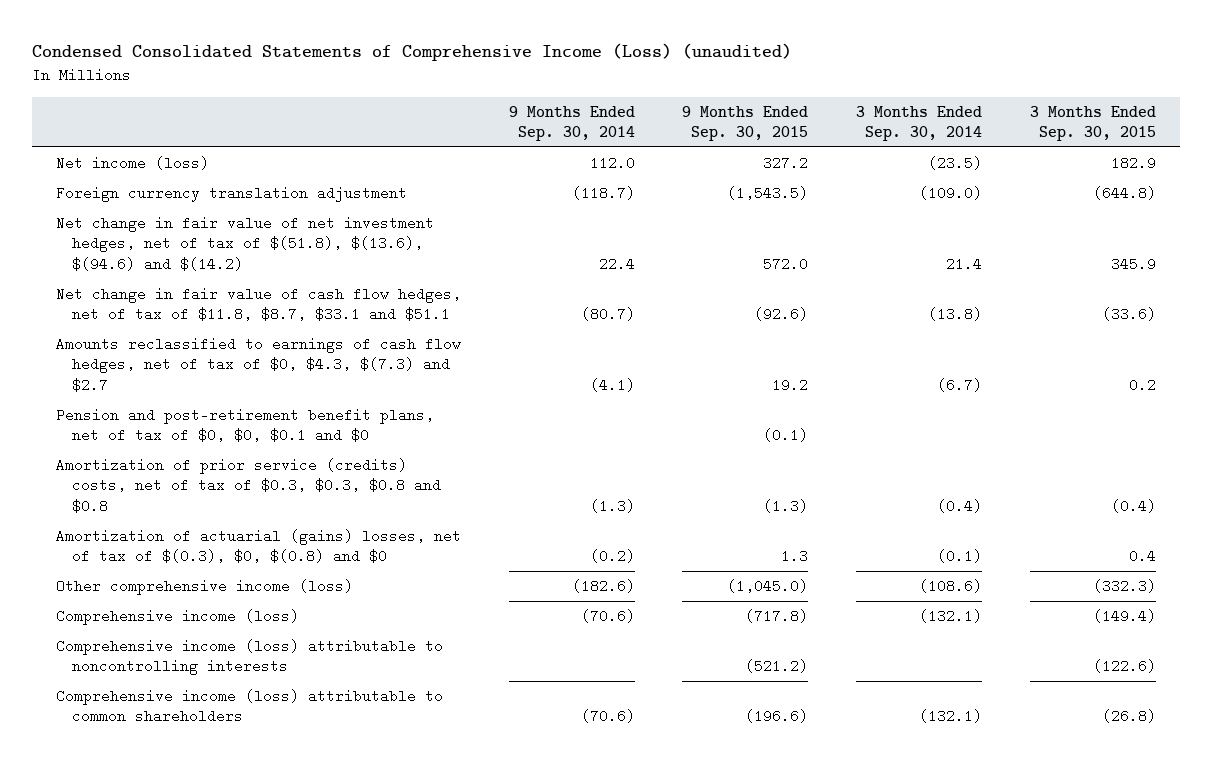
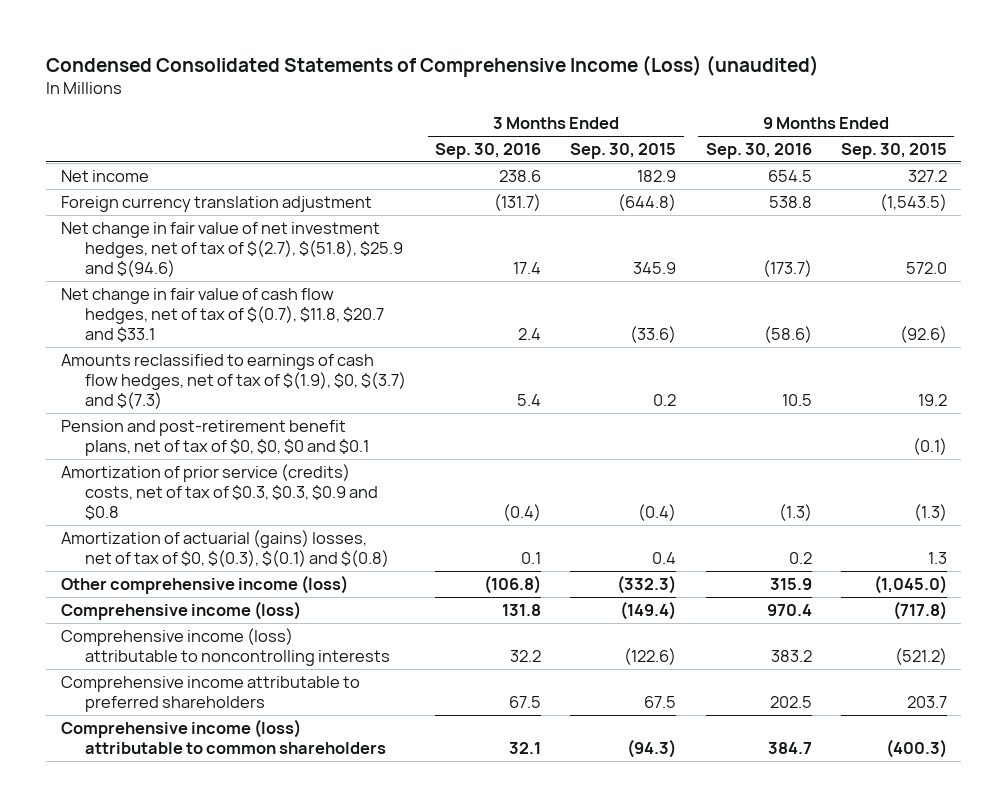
[508,105,635,142] 9 Months Ended Sep. 30, 2014 -> none
[856,105,983,142] 3 Months Ended Sep. 30, 2014 -> none
none -> [435,142,542,159] Sep. 30, 2016
none -> [705,142,812,159] Sep. 30, 2016
[55,156,209,171] Net income (loss) -> [60,169,149,182] Net income
[55,216,434,271] Net change in fair value of net investment hedges, net of tax of $(51.8), $(13.6), $(94.6) and $(14.2) -> [60,221,403,278] Net change in fair value of net investment hedges, net of tax of $(2.7), $(51.8), $25.9 and $(94.6)
[55,287,461,322] Net change in fair value of cash flow hedges, net of tax of $11.8, $8.7, $33.1 and $51.1 -> [60,287,384,343] Net change in fair value of cash flow hedges, net of tax of $(0.7), $11.8, $20.7 and $33.1
[55,337,461,392] Amounts reclassified to earnings of cash flow hedges, net of tax of $0, $4.3, $(7.3) and $2.7 -> [60,353,406,410] Amounts reclassified to earnings of cash flow hedges, net of tax of $(1.9), $0, $(3.7) and $(7.3)
[55,408,434,443] Pension and post-retirement benefit plans, net of tax of $0, $0, $0.1 and $0 -> [60,419,369,457] Pension and post-retirement benefit plans, net of tax of $0, $0, $0 and $0.1
[55,458,442,513] Amortization of prior service (credits) costs, net of tax of $0.3, $0.3, $0.8 and $0.8 -> [60,463,378,521] Amortization of prior service (credits) costs, net of tax of $0.3, $0.3, $0.9 and $0.8
[55,529,461,564] Amortization of actuarial (gains) losses, net of tax of $(0.3), $0, $(0.8) and $0 -> [60,529,389,568] Amortization of actuarial (gains) losses, net of tax of $0, $(0.3), $(0.1) and $(0.8)
none -> [60,675,360,713] Comprehensive income attributable to preferred shareholders
[745,709,809,724] (196.6) -> [885,739,947,759] (400.3)
[1102,709,1157,724] (26.8) -> [627,739,677,759] (94.3)

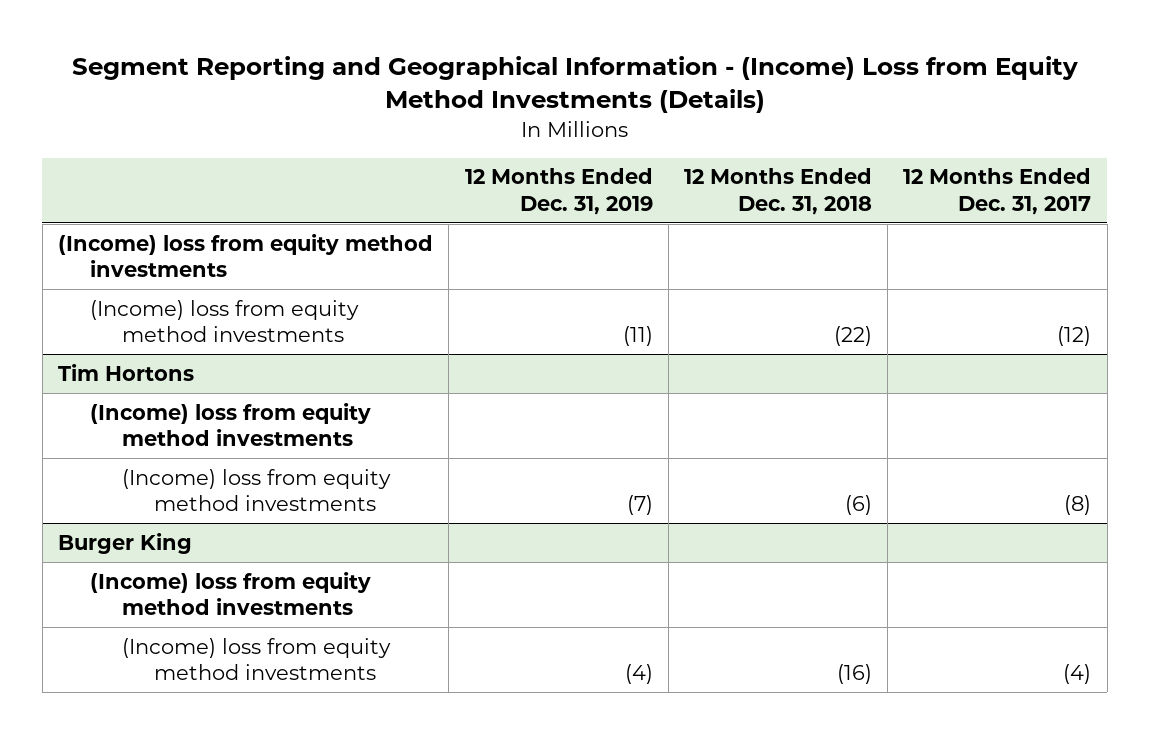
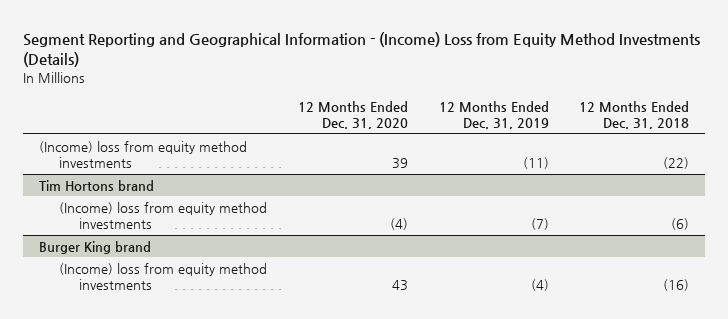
[903,168,1092,216] 12 Months Ended Dec. 31, 2017 -> none
none -> [297,100,408,130] 12 Months Ended Dec. 31, 2020
[58,233,434,278] (Income) loss from equity method investments -> none
[90,402,372,447] (Income) loss from equity method investments -> none
[58,363,195,381] Tim Hortons -> [38,179,154,191] Tim Hortons brand
[90,571,372,616] (Income) loss from equity method investments -> none
[58,532,193,554] Burger King -> [38,240,151,254] Burger King brand

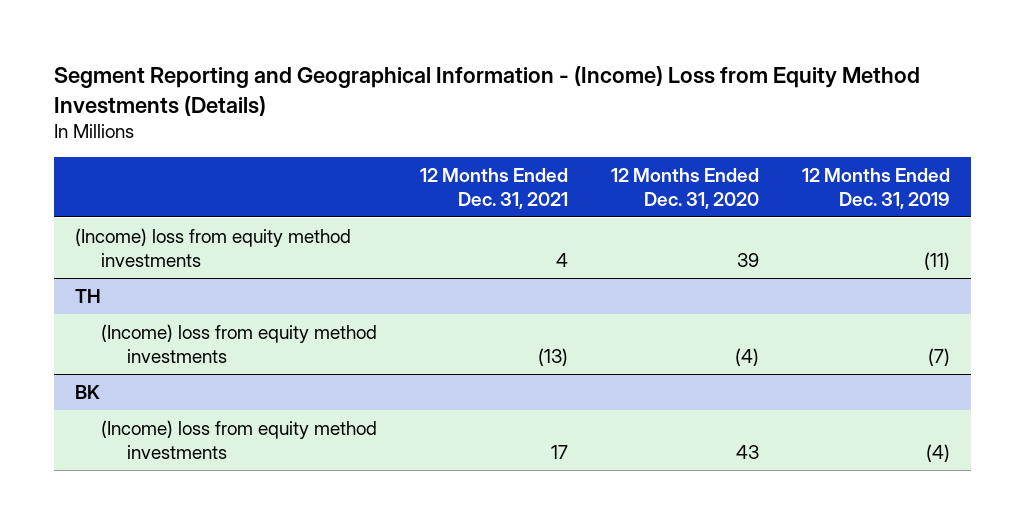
[579,100,690,130] 12 Months Ended Dec. 31, 2018 -> none
none -> [419,167,568,210] 12 Months Ended Dec. 31, 2021
[38,179,154,191] Tim Hortons brand -> [75,288,102,303] TH
[38,240,151,254] Burger King brand -> [75,384,101,399] BK

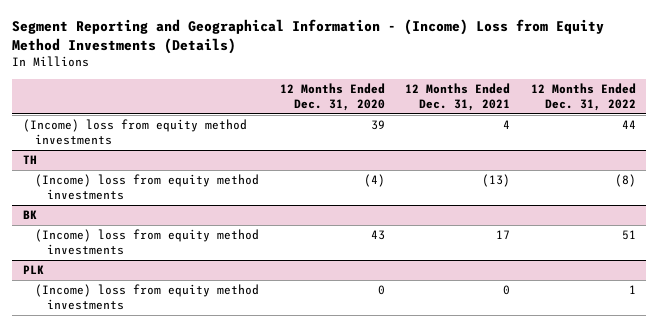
[801,167,950,210] 12 Months Ended Dec. 31, 2019 -> none
none -> [531,82,637,111] 12 Months Ended Dec. 31, 2022
none -> [22,265,44,275] PLK
none -> [34,284,259,311] (Income) loss from equity method investments

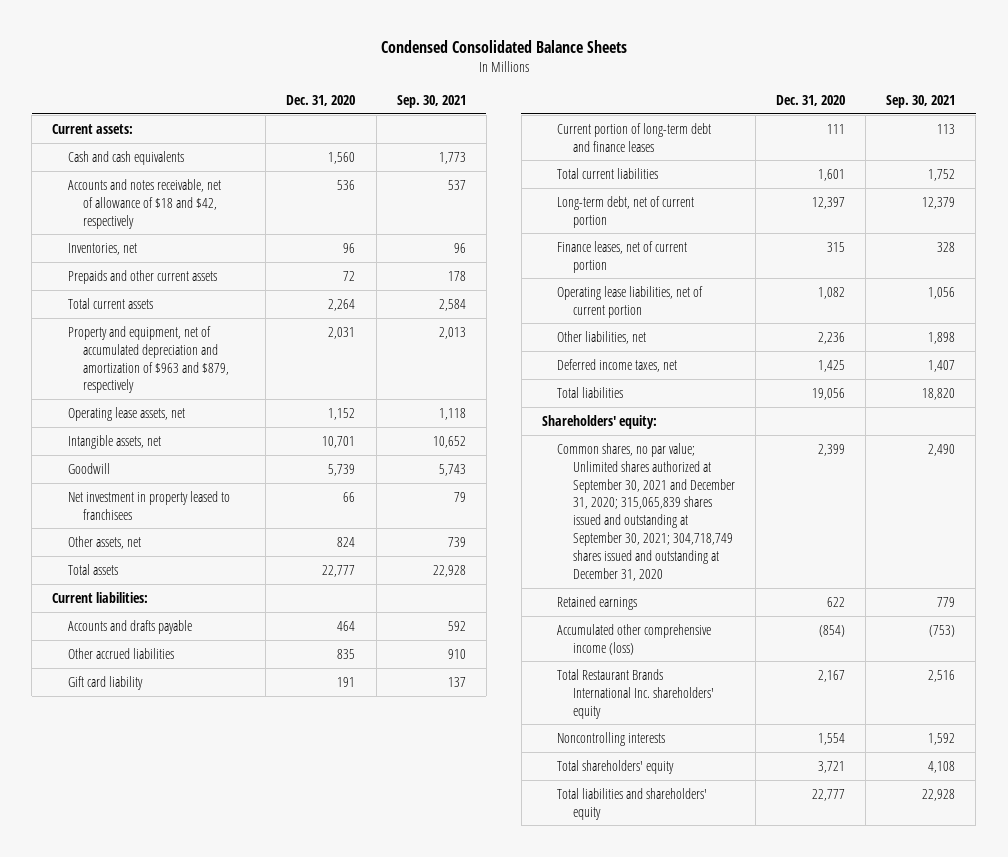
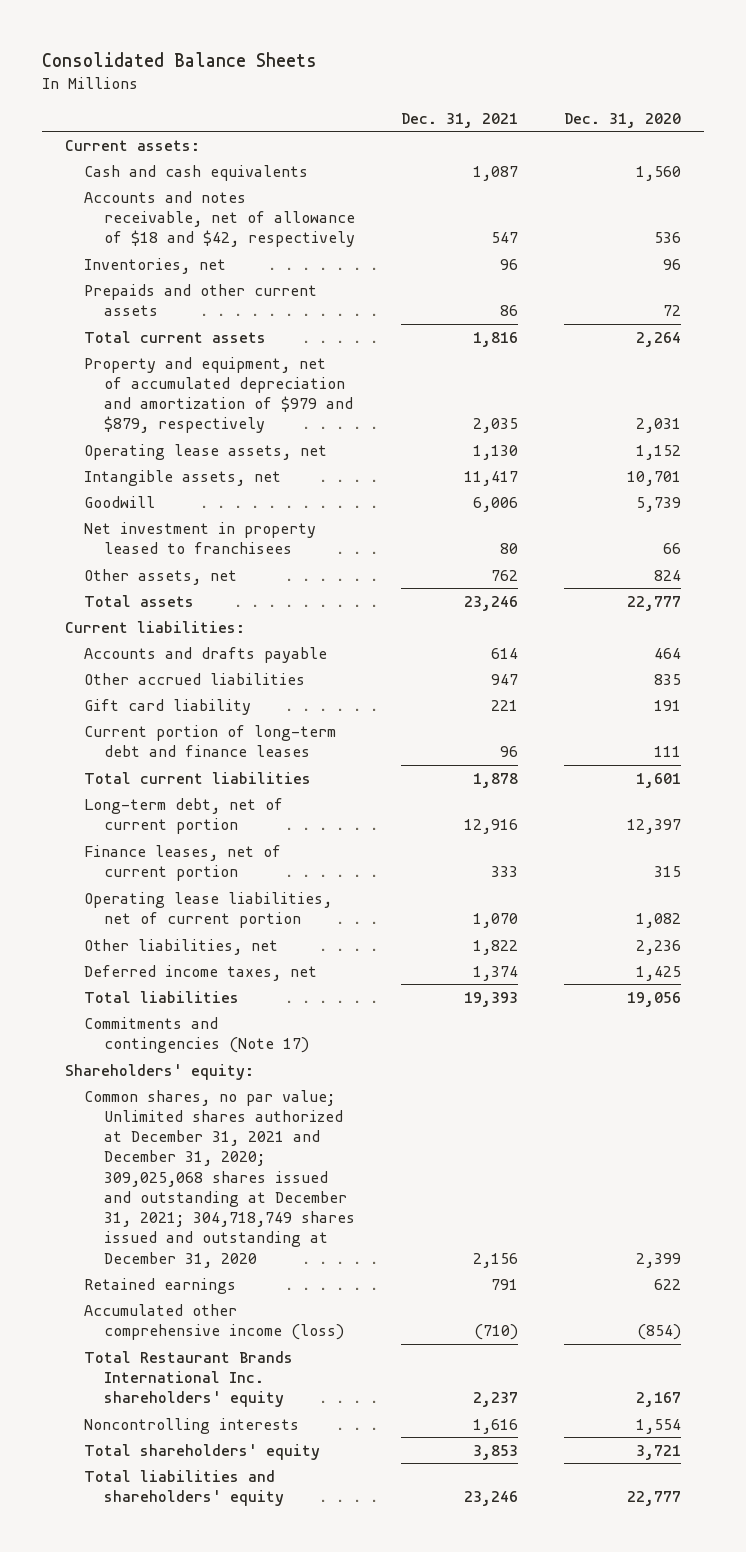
[380,40,627,54] Condensed Consolidated Balance Sheets -> [41,51,317,67] Consolidated Balance Sheets
[396,94,466,108] Sep. 30, 2021 -> none
none -> [400,112,518,128] Dec. 31, 2021
[67,325,230,394] Property and equipment, net of accumulated depreciation and amortization of $963 and $879, respectively -> [84,356,354,434] Property and equipment, net of accumulated depreciation and amortization of $979 and $879, respectively
none -> [84,1016,310,1053] Commitments and contingencies (Note 17)
[557,442,735,582] Common shares, no par value; Unlimited shares authorized at September 30, 2021 and December 31, 2020; 315,065,839 shares issued and outstanding at September 30, 2021; 304,718,749 shares issued and outstanding at December 31, 2020 -> [84,1089,356,1268] Common shares, no par value; Unlimited shares authorized at December 31, 2021 and December 31, 2020; 309,025,068 shares issued and outstanding at December 31, 2021; 304,718,749 shares issued and outstanding at December 31, 2020

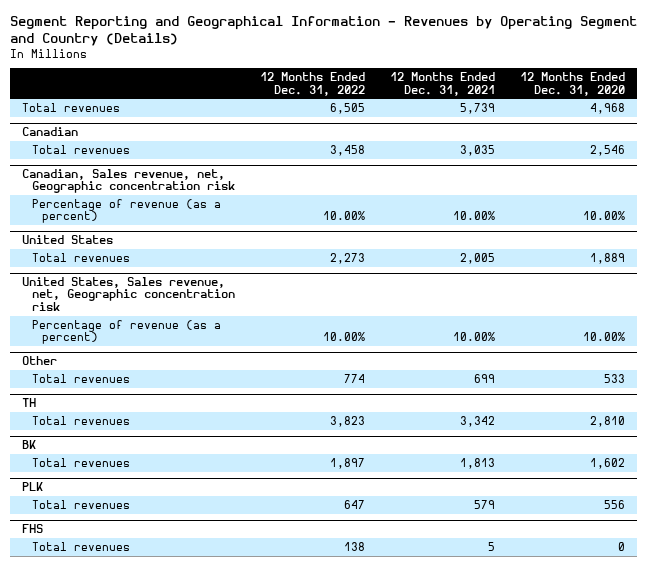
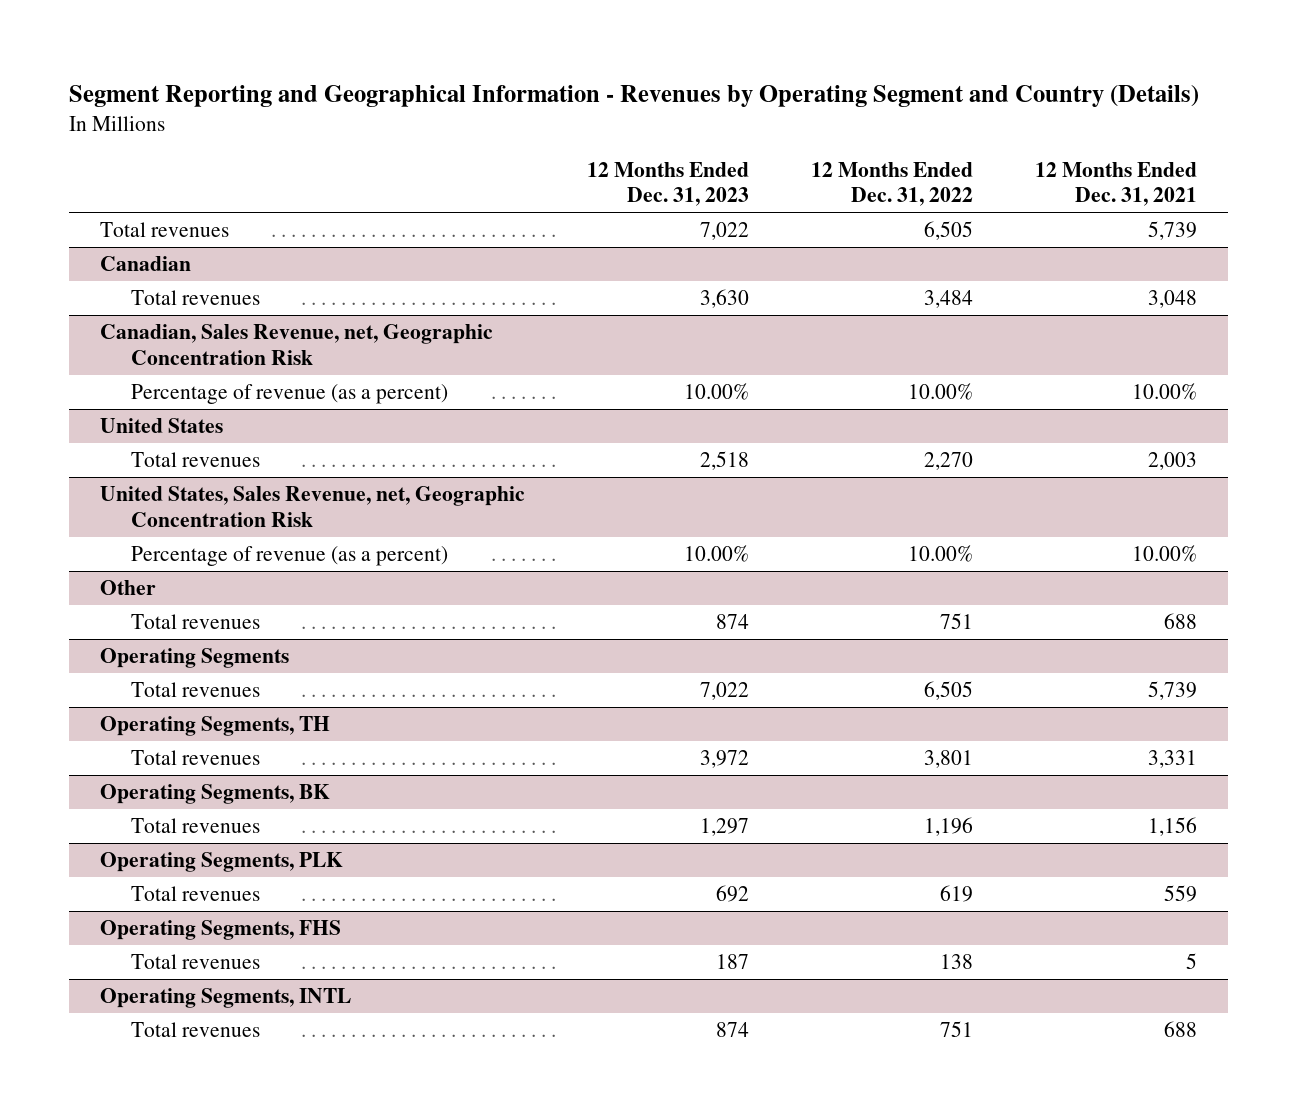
[519,72,625,96] 12 Months Ended Dec. 31, 2020 -> none
none -> [587,161,750,207] 12 Months Ended Dec. 31, 2023
[329,144,365,156] 3,458 -> [923,290,973,309] 3,484
[459,144,495,156] 3,035 -> [1147,290,1197,309] 3,048
[22,169,236,194] Canadian, Sales revenue, net, Geographic concentration risk -> [100,324,494,365] Canadian, Sales Revenue, net, Geographic Concentration Risk
[329,252,365,264] 2,273 -> [923,452,973,471] 2,270
[459,252,495,264] 2,005 -> [1147,452,1197,471] 2,003
[22,277,236,311] United States, Sales revenue, net, Geographic concentration risk -> [100,486,526,527] United States, Sales Revenue, net, Geographic Concentration Risk
[22,398,37,408] TH -> none
[22,440,37,450] BK -> none
[22,482,44,492] PLK -> none
[22,524,44,534] FHS -> none
[343,373,365,383] 774 -> [939,613,973,630] 751
[473,373,495,383] 699 -> [1163,613,1197,630] 688
none -> [100,648,290,669] Operating Segments
[329,415,365,427] 3,823 -> [923,681,973,701] 6,505
[459,415,495,427] 3,342 -> [1147,681,1197,701] 5,739
none -> [100,716,331,737] Operating Segments, TH
[329,457,365,469] 1,897 -> [923,750,973,769] 3,801
[459,457,495,469] 1,813 -> [1147,750,1197,769] 3,331
none -> [100,784,331,805] Operating Segments, BK
[343,499,365,509] 647 -> [923,817,973,837] 1,196
[473,499,495,509] 579 -> [1147,817,1197,837] 1,156
none -> [100,852,344,873] Operating Segments, PLK
none -> [131,886,261,902] Total revenues
none -> [100,920,342,941] Operating Segments, FHS
none -> [100,988,352,1009] Operating Segments, INTL
none -> [131,1022,261,1038] Total revenues

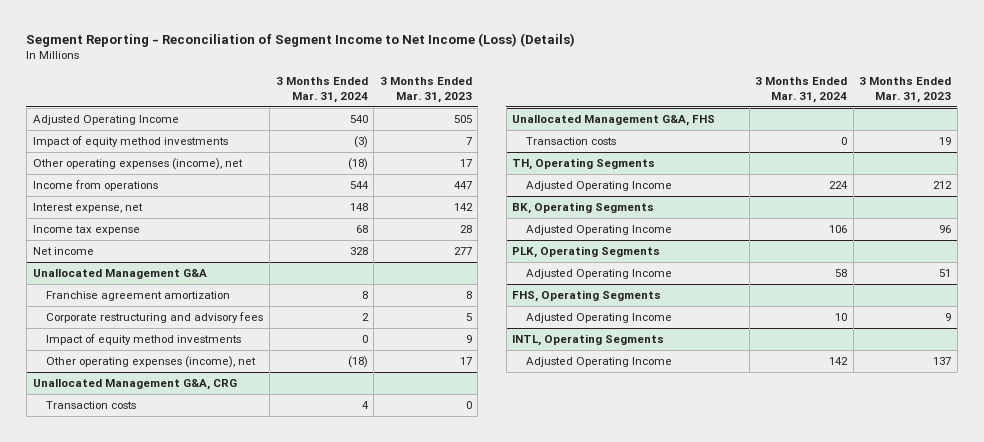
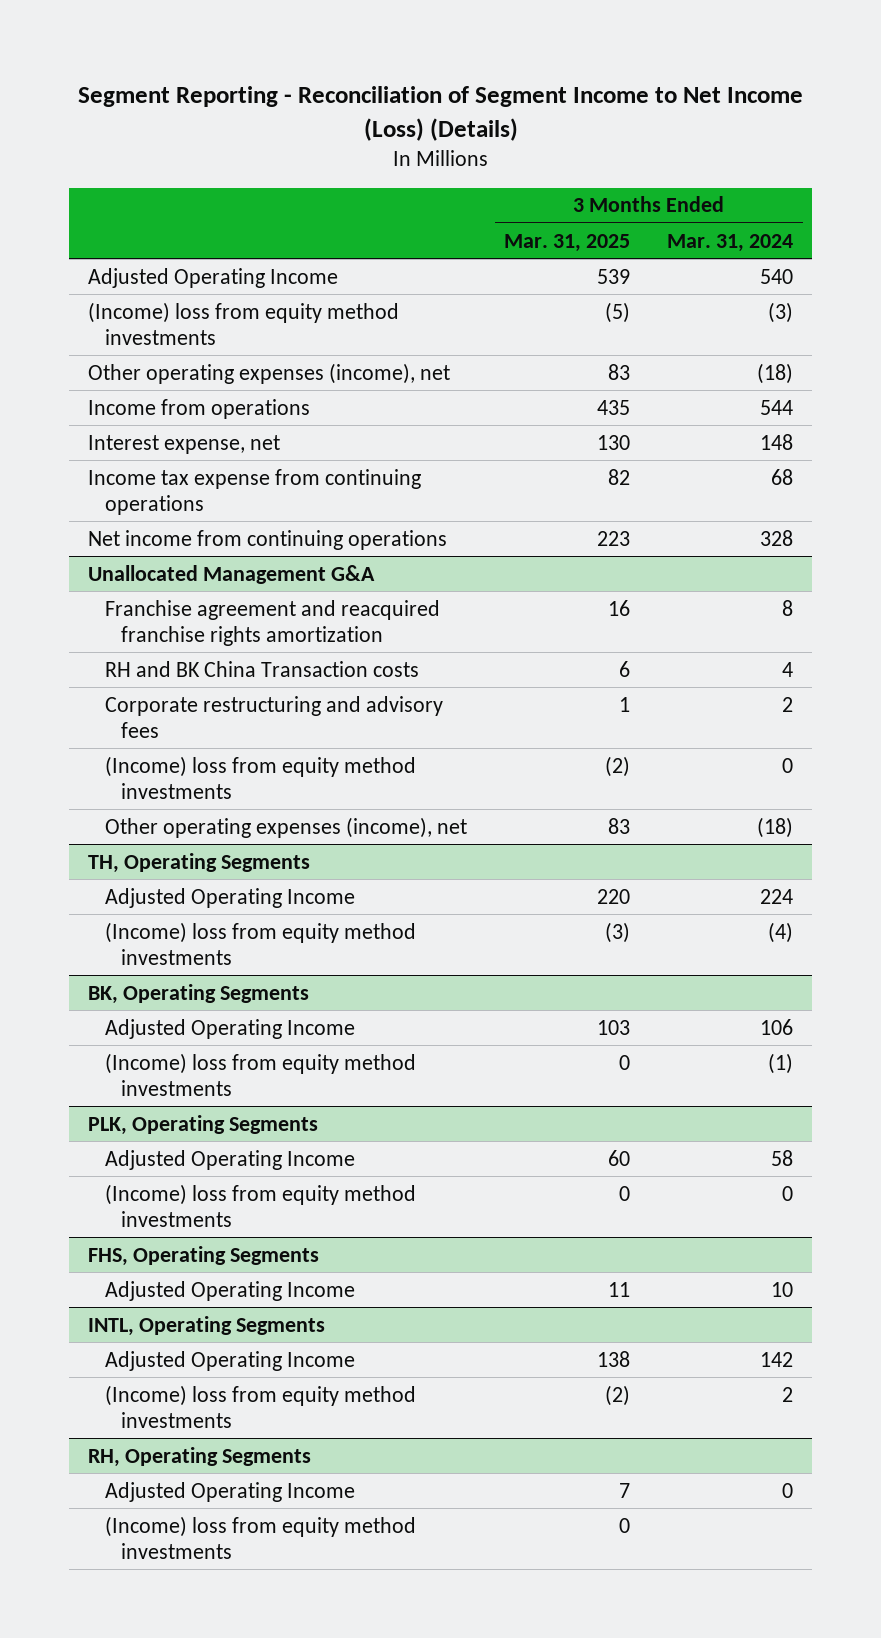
[379,77,472,104] 3 Months Ended Mar. 31, 2023 -> none
none -> [503,233,630,252] Mar. 31, 2025
[32,135,228,147] Impact of equity method investments -> [87,301,399,345] (Income) loss from equity method investments
[32,224,140,235] Income tax expense -> [87,468,421,515] Income tax expense from continuing operations
[32,246,94,255] Net income -> [87,529,447,550] Net income from continuing operations
[46,290,231,301] Franchise agreement amortization -> [104,599,440,646] Franchise agreement and reacquired franchise rights amortization
none -> [104,660,419,677] RH and BK China Transaction costs
[46,333,242,345] Impact of equity method investments -> [104,755,416,799] (Income) loss from equity method investments
[32,378,237,390] Unallocated Management G&A, CRG -> none
[46,400,137,409] Transaction costs -> none
[512,114,716,126] Unallocated Management G&A, FHS -> none
[525,136,616,145] Transaction costs -> none
none -> [104,921,416,965] (Income) loss from equity method investments
none -> [104,1052,416,1096] (Income) loss from equity method investments
none -> [104,1183,416,1227] (Income) loss from equity method investments
none -> [104,1384,416,1428] (Income) loss from equity method investments
none -> [87,1446,311,1467] RH, Operating Segments
none -> [104,1481,355,1502] Adjusted Operating Income
none -> [104,1515,416,1559] (Income) loss from equity method investments

